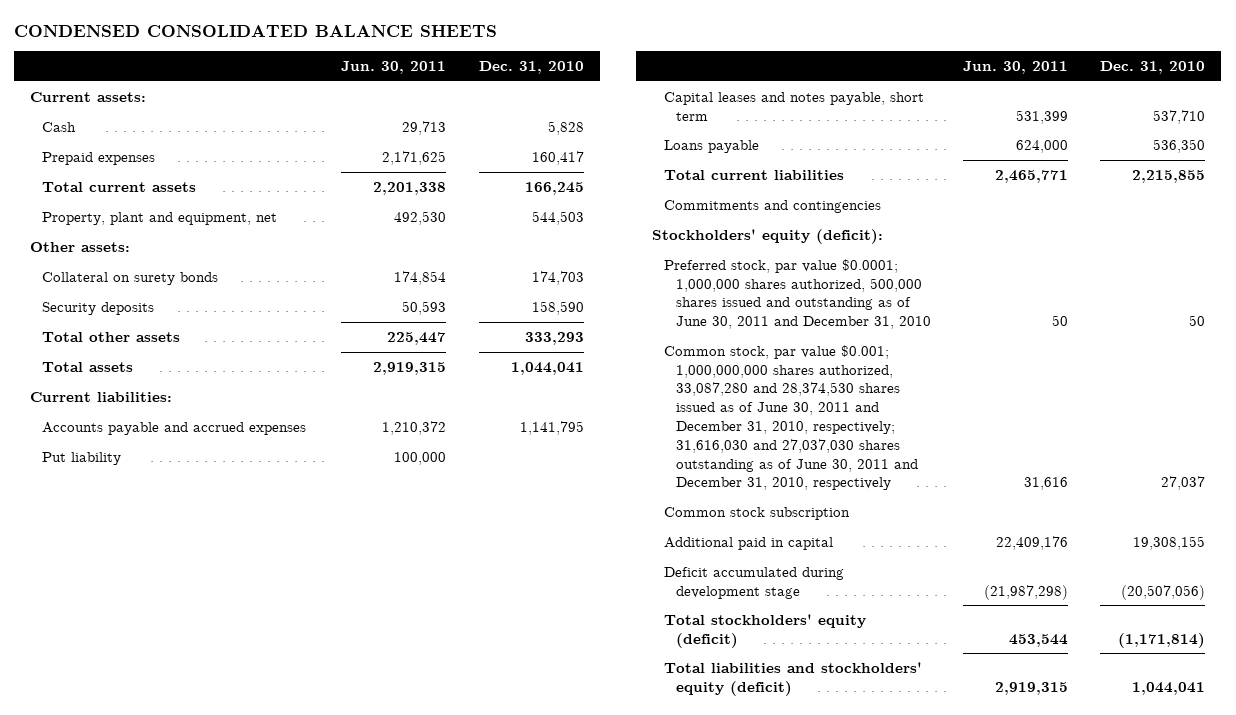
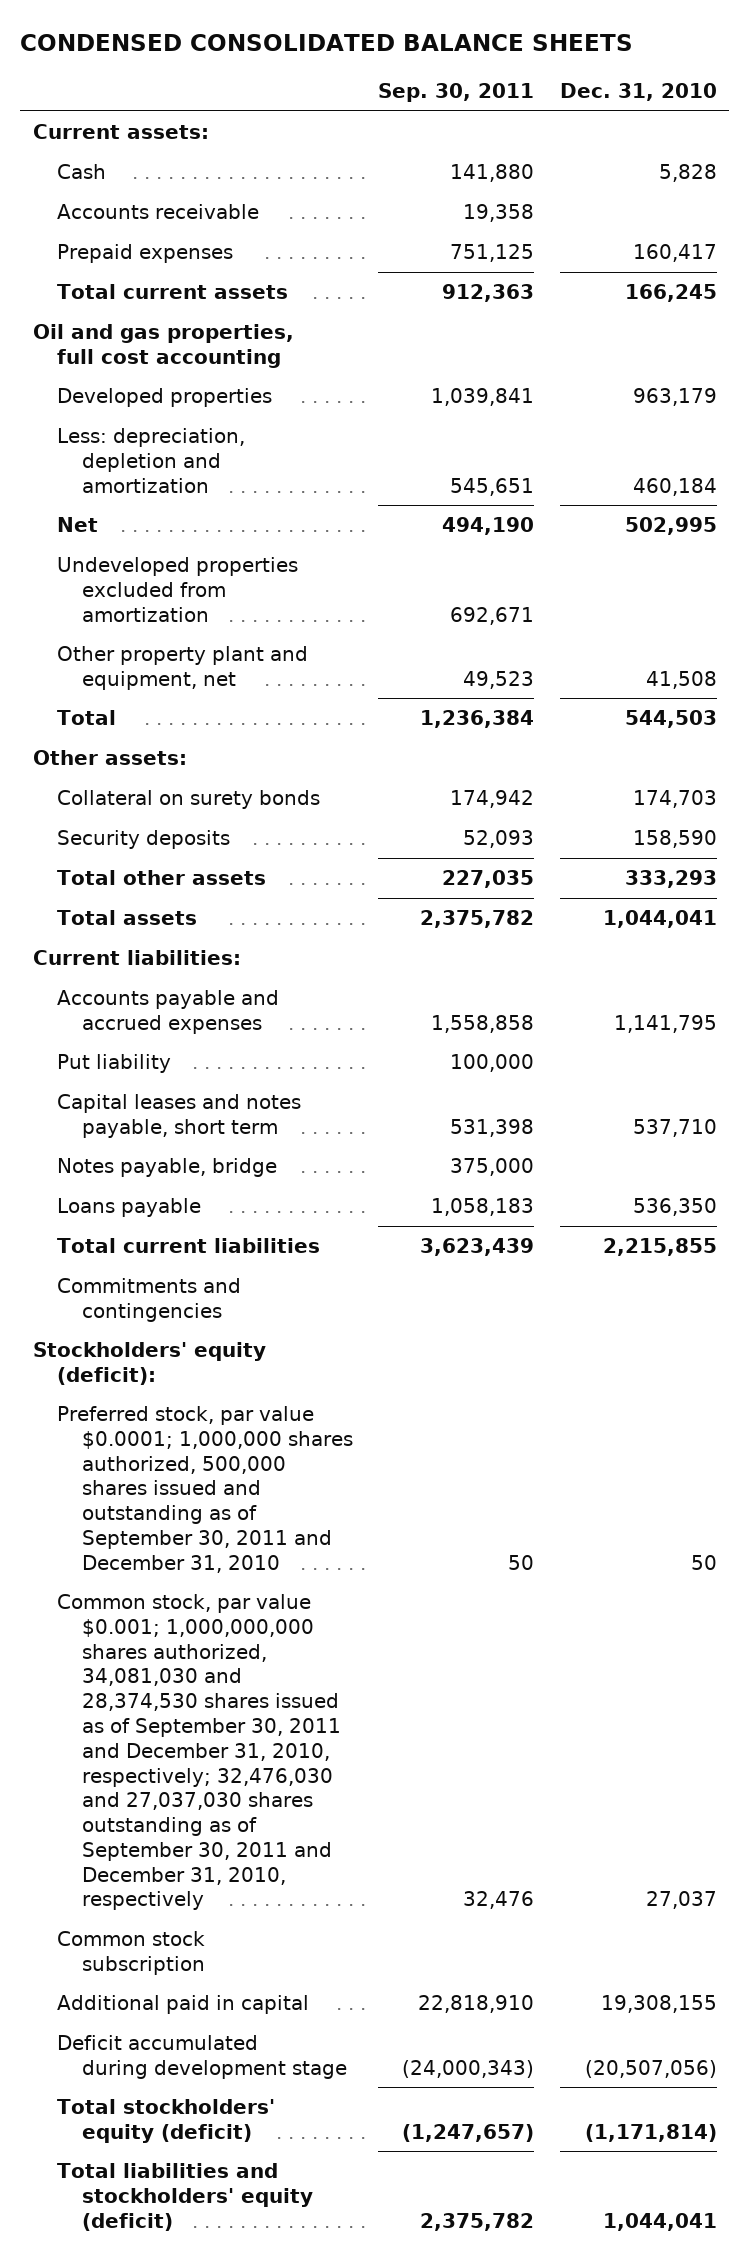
[341,61,447,75] Jun. 30, 2011 -> none
none -> [378,83,535,103] Sep. 30, 2011
none -> [57,204,260,220] Accounts receivable
none -> [32,324,294,368] Oil and gas properties, full cost accounting
none -> [57,388,273,408] Developed properties
none -> [57,428,246,493] Less: depreciation, depletion and amortization
none -> [57,517,99,533] Net
none -> [57,557,299,622] Undeveloped properties excluded from amortization
none -> [57,646,309,690] Other property plant and equipment, net
[42,211,278,225] Property, plant and equipment, net -> [57,710,117,726] Total
none -> [57,1158,278,1178] Notes payable, bridge
[664,258,932,330] Preferred stock, par value $0.0001; 1,000,000 shares authorized, 500,000 shares issued and outstanding as of June 30, 2011 and December 31, 2010 -> [57,1406,354,1573] Preferred stock, par value $0.0001; 1,000,000 shares authorized, 500,000 shares issued and outstanding as of September 30, 2011 and December 31, 2010
[664,344,919,491] Common stock, par value $0.001; 1,000,000,000 shares authorized, 33,087,280 and 28,374,530 shares issued as of June 30, 2011 and December 31, 2010, respectively; 31,616,030 and 27,037,030 shares outstanding as of June 30, 2011 and December 31, 2010, respectively -> [57,1594,342,1911] Common stock, par value $0.001; 1,000,000,000 shares authorized, 34,081,030 and 28,374,530 shares issued as of September 30, 2011 and December 31, 2010, respectively; 32,476,030 and 27,037,030 shares outstanding as of September 30, 2011 and December 31, 2010, respectively

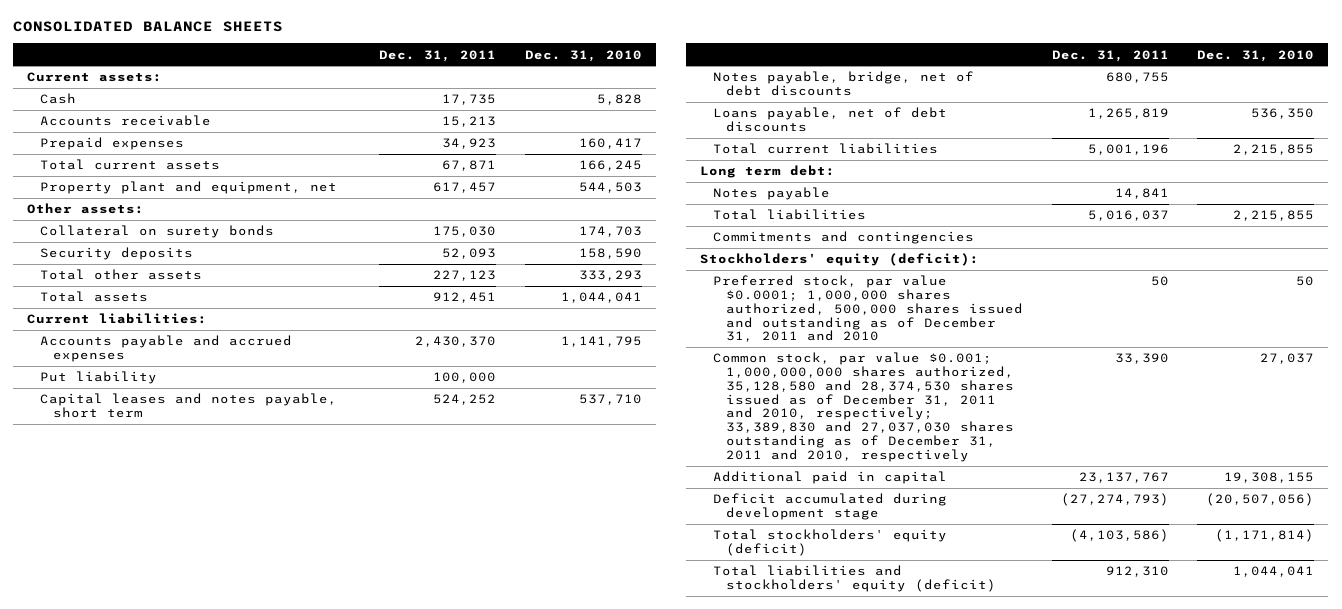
[19,34,633,52] CONDENSED CONSOLIDATED BALANCE SHEETS -> [13,21,284,33] CONSOLIDATED BALANCE SHEETS
[378,83,535,103] Sep. 30, 2011 -> none
none -> [379,49,497,62] Dec. 31, 2011
[32,324,294,368] Oil and gas properties, full cost accounting -> none
[57,388,273,408] Developed properties -> none
[57,428,246,493] Less: depreciation, depletion and amortization -> none
[57,517,99,533] Net -> none
[57,557,299,622] Undeveloped properties excluded from amortization -> none
[57,646,309,690] Other property plant and equipment, net -> none
[57,710,117,726] Total -> [40,181,338,195] Property plant and equipment, net
[57,1158,278,1178] Notes payable, bridge -> none
none -> [712,71,974,96] Notes payable, bridge, net of debt discounts
[57,1198,202,1218] Loans payable -> [712,107,947,132] Loans payable, net of debt discounts
none -> [699,165,835,179] Long term debt:
none -> [712,187,830,201] Notes payable
none -> [712,209,866,221] Total liabilities
[57,1931,206,1975] Common stock subscription -> none
[57,1406,354,1573] Preferred stock, par value $0.0001; 1,000,000 shares authorized, 500,000 shares issued and outstanding as of September 30, 2011 and December 31, 2010 -> [712,275,1023,343] Preferred stock, par value $0.0001; 1,000,000 shares authorized, 500,000 shares issued and outstanding as of December 31, 2011 and 2010
[57,1594,342,1911] Common stock, par value $0.001; 1,000,000,000 shares authorized, 34,081,030 and 28,374,530 shares issued as of September 30, 2011 and December 31, 2010, respectively; 32,476,030 and 27,037,030 shares outstanding as of September 30, 2011 and December 31, 2010, respectively -> [712,352,1014,462] Common stock, par value $0.001; 1,000,000,000 shares authorized, 35,128,580 and 28,374,530 shares issued as of December 31, 2011 and 2010, respectively; 33,389,830 and 27,037,030 shares outstanding as of December 31, 2011 and 2010, respectively

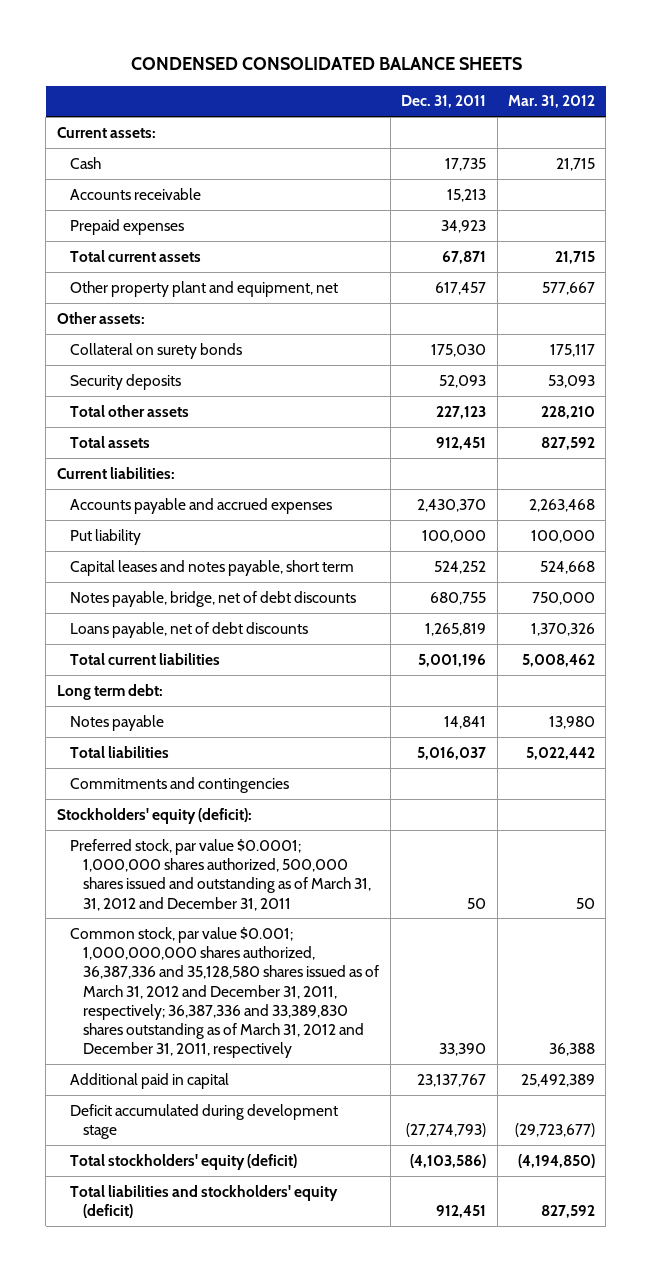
[13,21,284,33] CONSOLIDATED BALANCE SHEETS -> [130,57,522,71] CONDENSED CONSOLIDATED BALANCE SHEETS
[524,49,642,62] Dec. 31, 2010 -> none
none -> [508,95,596,109] Mar. 31, 2012
[40,181,338,195] Property plant and equipment, net -> [70,280,339,297] Other property plant and equipment, net
[712,275,1023,343] Preferred stock, par value $0.0001; 1,000,000 shares authorized, 500,000 shares issued and outstanding as of December 31, 2011 and 2010 -> [70,838,372,911] Preferred stock, par value $0.0001; 1,000,000 shares authorized, 500,000 shares issued and outstanding as of March 31, 31, 2012 and December 31, 2011
[712,352,1014,462] Common stock, par value $0.001; 1,000,000,000 shares authorized, 35,128,580 and 28,374,530 shares issued as of December 31, 2011 and 2010, respectively; 33,389,830 and 27,037,030 shares outstanding as of December 31, 2011 and 2010, respectively -> [70,926,380,1059] Common stock, par value $0.001; 1,000,000,000 shares authorized, 36,387,336 and 35,128,580 shares issued as of March 31, 2012 and December 31, 2011, respectively; 36,387,336 and 33,389,830 shares outstanding as of March 31, 2012 and December 31, 2011, respectively
[1105,566,1169,578] 912,310 -> [436,1204,487,1218] 912,451

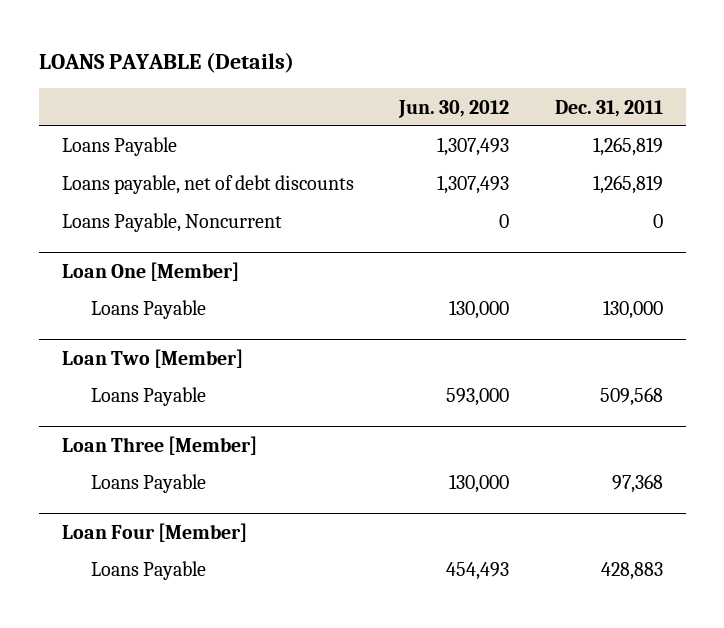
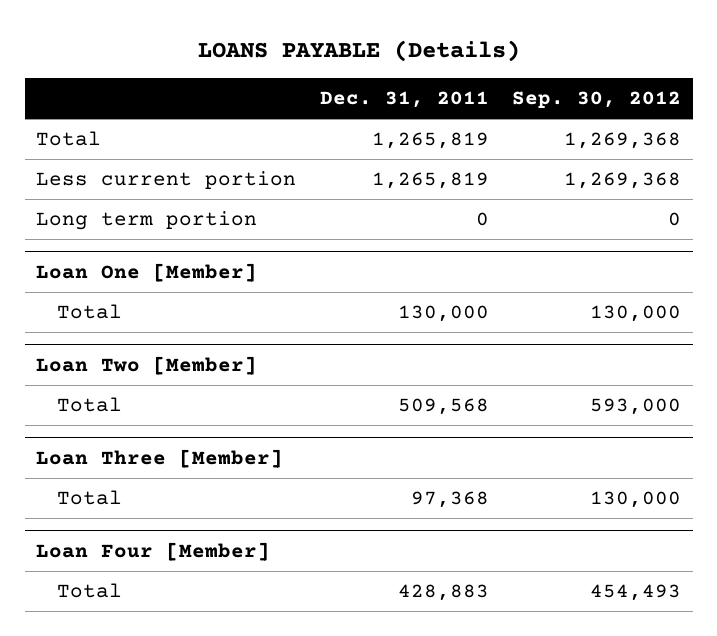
[398,99,510,118] Jun. 30, 2012 -> none
none -> [511,91,681,109] Sep. 30, 2012
[61,137,177,157] Loans Payable -> [36,131,102,147] Total
[61,175,354,195] Loans payable, net of debt discounts -> [36,171,297,190] Less current portion
[61,213,282,233] Loans Payable, Noncurrent -> [36,211,258,231] Long term portion
[91,300,207,320] Loans Payable -> [57,304,123,320] Total
[91,387,207,407] Loans Payable -> [57,397,123,413] Total
[91,474,207,494] Loans Payable -> [57,490,123,506] Total
[91,561,207,581] Loans Payable -> [57,583,123,599] Total

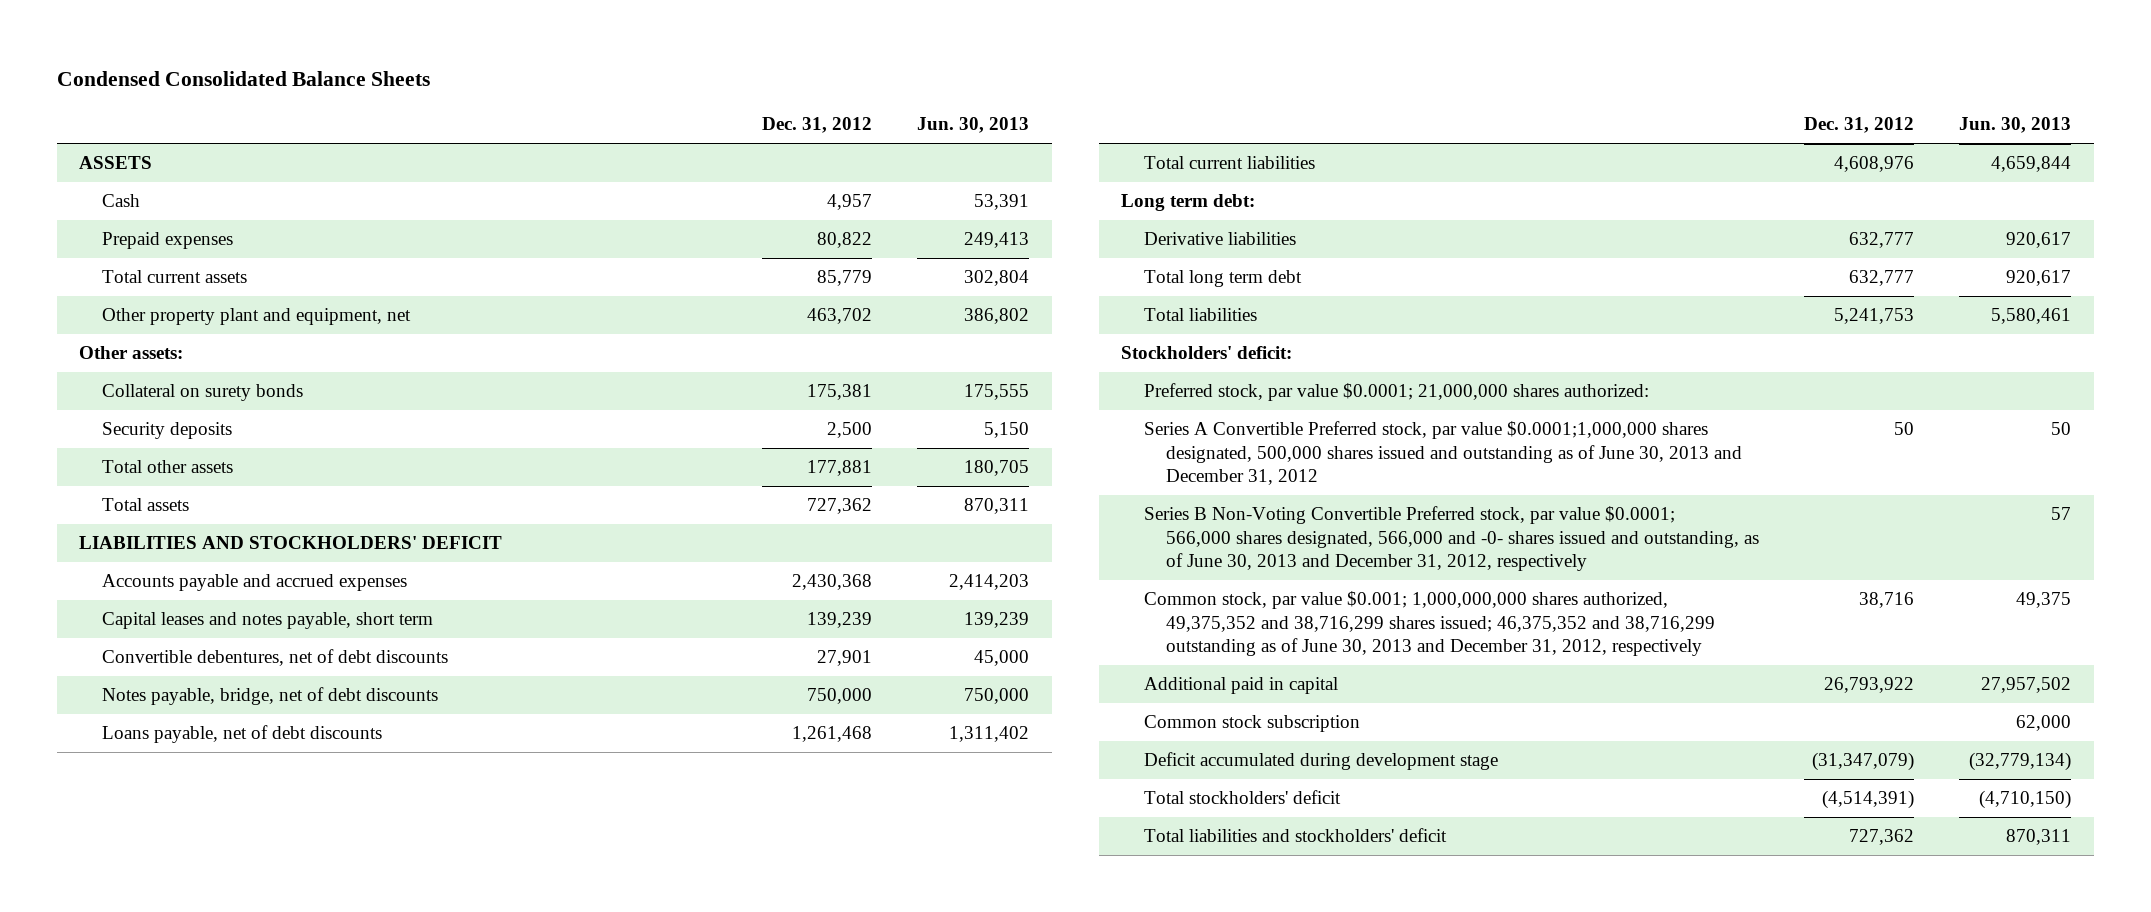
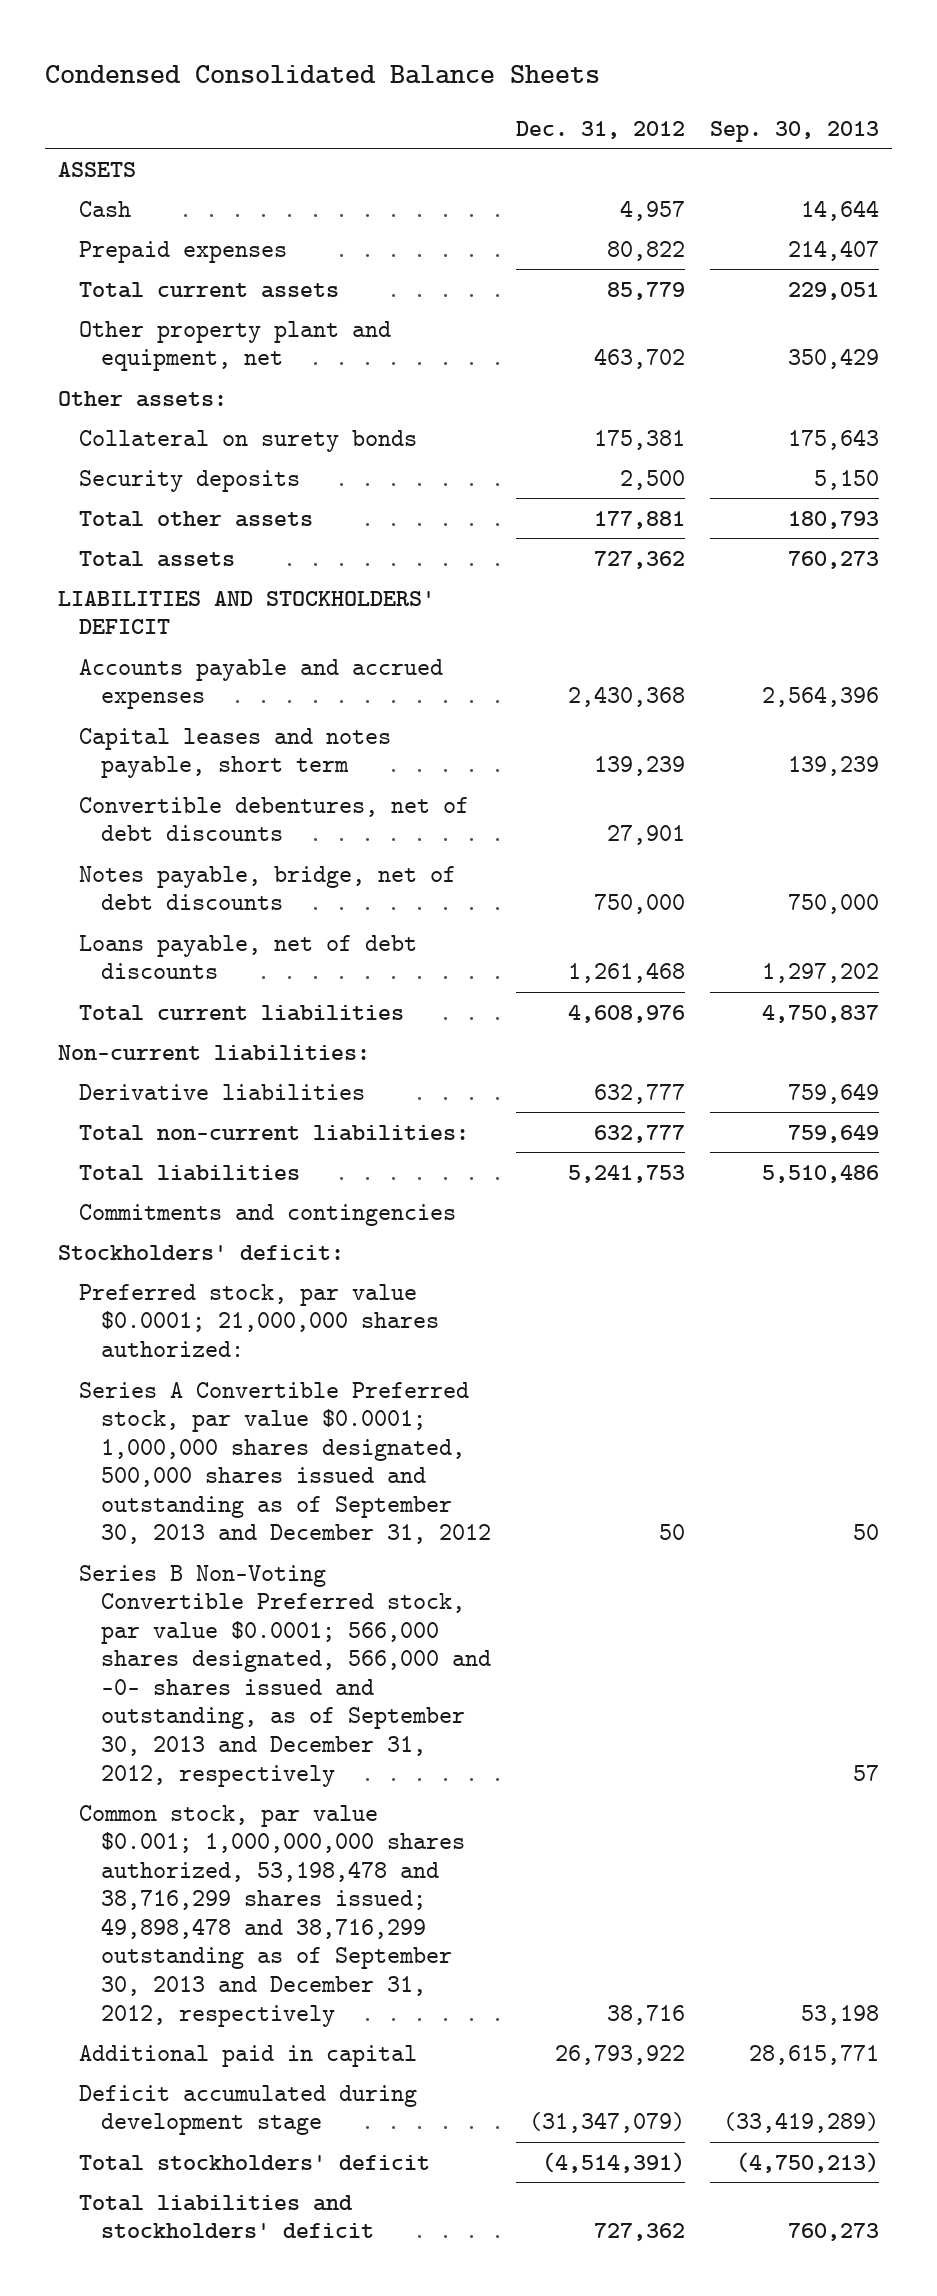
[917,117,1030,134] Jun. 30, 2013 -> none
none -> [710,120,880,142] Sep. 30, 2013
[1121,194,1256,212] Long term debt: -> none
none -> [57,1044,370,1061] Non-current liabilities:
[1143,270,1302,288] Total long term debt -> [79,1124,470,1141] Total non-current liabilities:
none -> [79,1203,457,1226] Commitments and contingencies
[1143,421,1743,486] Series A Convertible Preferred stock, par value $0.0001;1,000,000 shares designated, 500,000 shares issued and outstanding as of June 30, 2013 and December 31, 2012 -> [79,1381,492,1545] Series A Convertible Preferred stock, par value $0.0001; 1,000,000 shares designated, 500,000 shares issued and outstanding as of September 30, 2013 and December 31, 2012
[1143,506,1760,572] Series B Non-Voting Convertible Preferred stock, par value $0.0001; 566,000 shares designated, 566,000 and -0- shares issued and outstanding, as of June 30, 2013 and December 31, 2012, respectively -> [79,1564,492,1787] Series B Non-Voting Convertible Preferred stock, par value $0.0001; 566,000 shares designated, 566,000 and -0- shares issued and outstanding, as of September 30, 2013 and December 31, 2012, respectively
[1143,591,1716,657] Common stock, par value $0.001; 1,000,000,000 shares authorized, 49,375,352 and 38,716,299 shares issued; 46,375,352 and 38,716,299 outstanding as of June 30, 2013 and December 31, 2012, respectively -> [79,1804,466,2027] Common stock, par value $0.001; 1,000,000,000 shares authorized, 53,198,478 and 38,716,299 shares issued; 49,898,478 and 38,716,299 outstanding as of September 30, 2013 and December 31, 2012, respectively
[1143,715,1360,733] Common stock subscription -> none

